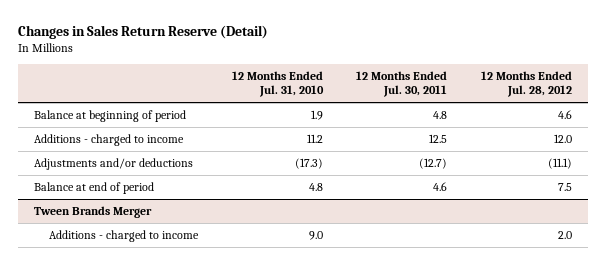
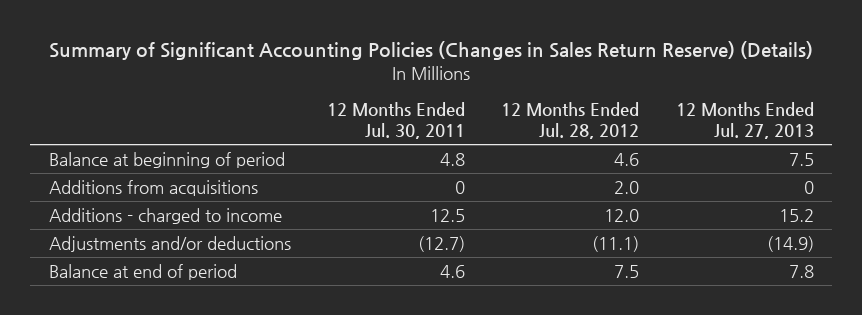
[17,24,268,39] Changes in Sales Return Reserve (Detail) -> [49,41,814,61] Summary of Significant Accounting Policies (Changes in Sales Return Reserve) (Details)
[231,70,324,98] 12 Months Ended Jul. 31, 2010 -> none
none -> [675,102,814,139] 12 Months Ended Jul. 27, 2013
none -> [48,180,258,197] Additions from acquisitions
[34,205,153,218] Tween Brands Merger -> none
[49,229,200,242] Additions - charged to income -> none

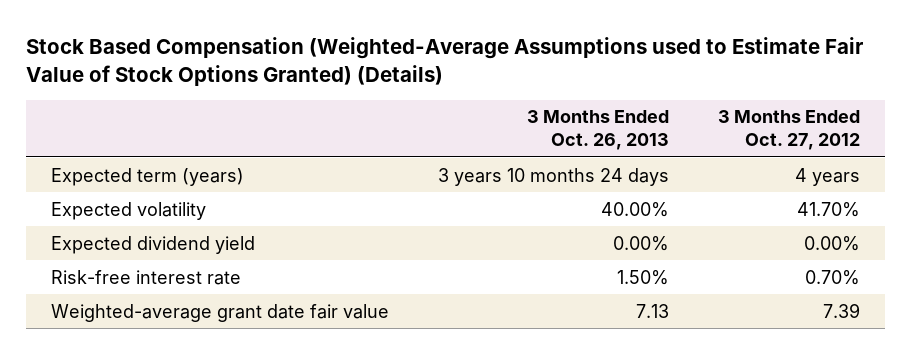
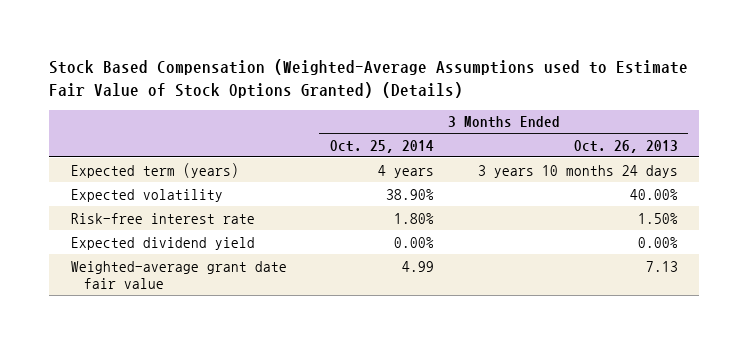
[718,110,861,151] 3 Months Ended Oct. 27, 2012 -> none
none -> [330,139,435,153] Oct. 25, 2014
[50,235,255,254] Expected dividend yield -> [70,236,255,250] Expected dividend yield

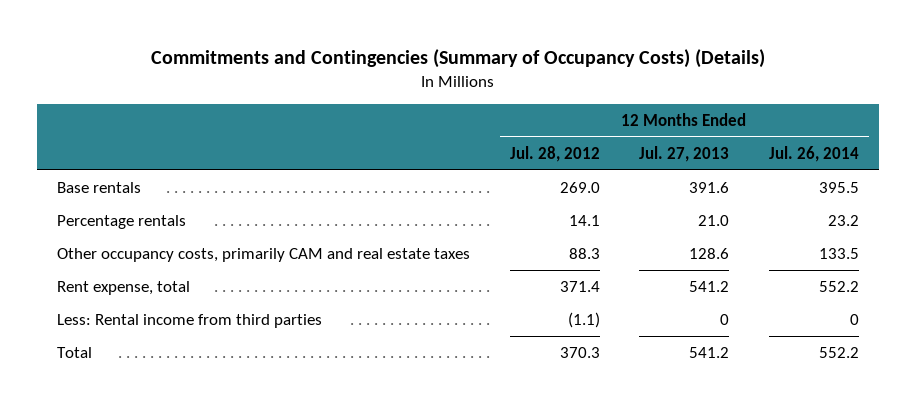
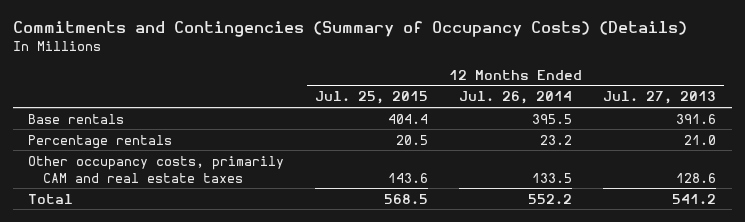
[509,145,600,162] Jul. 28, 2012 -> none
none -> [315,91,429,105] Jul. 25, 2015
[57,280,191,295] Rent expense, total -> none
[57,313,323,328] Less: Rental income from third parties -> none

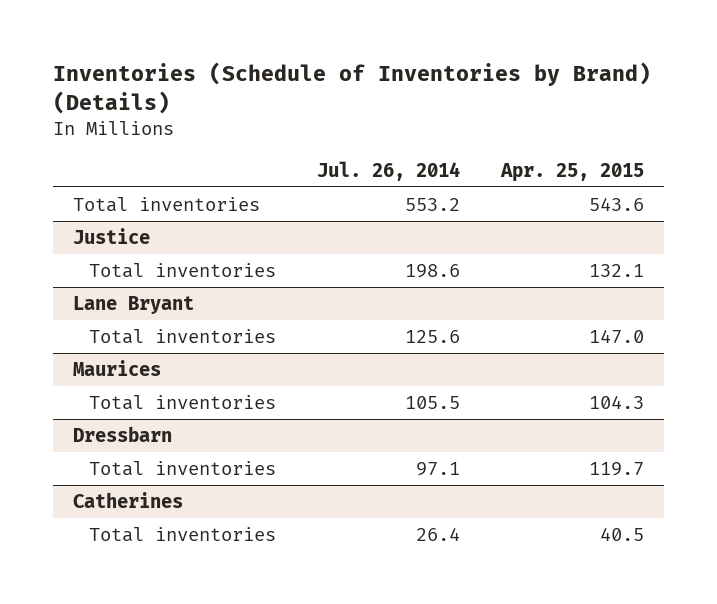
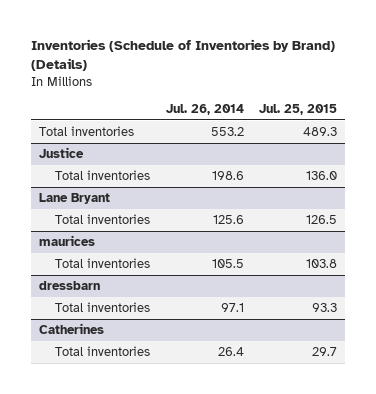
[499,162,644,182] Apr. 25, 2015 -> none
none -> [259,103,338,115] Jul. 25, 2015
[73,360,162,377] Maurices -> [38,234,95,246] maurices
[73,426,173,443] Dressbarn -> [38,280,100,290] dressbarn

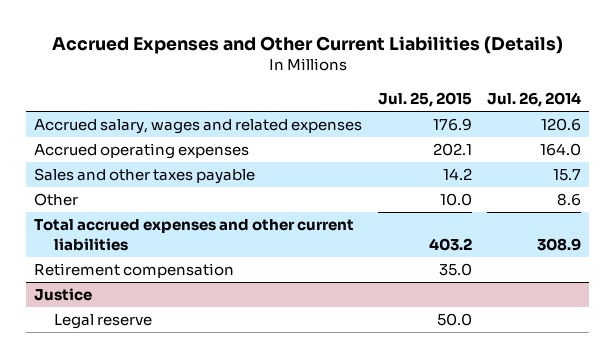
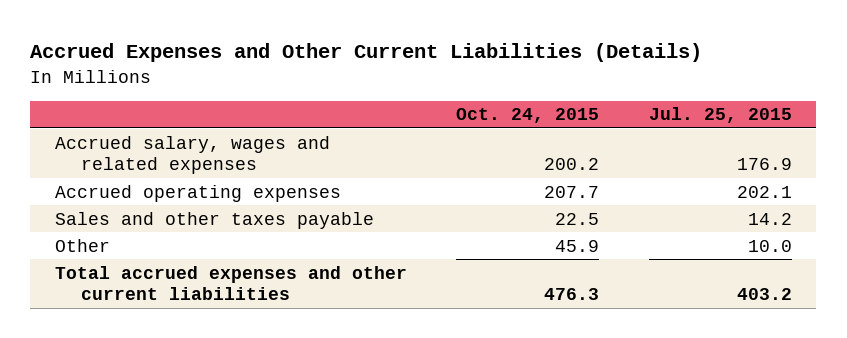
[487,91,582,107] Jul. 26, 2014 -> none
none -> [456,108,600,124] Oct. 24, 2015
[34,263,235,279] Retirement compensation -> none
[34,288,93,302] Justice -> none
[54,314,153,330] Legal reserve -> none

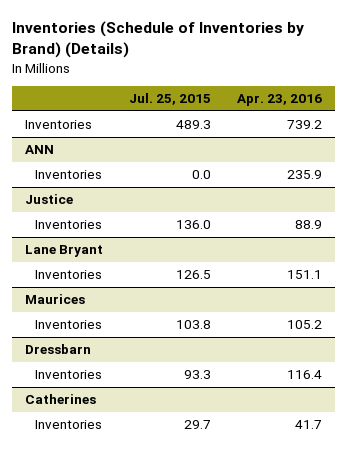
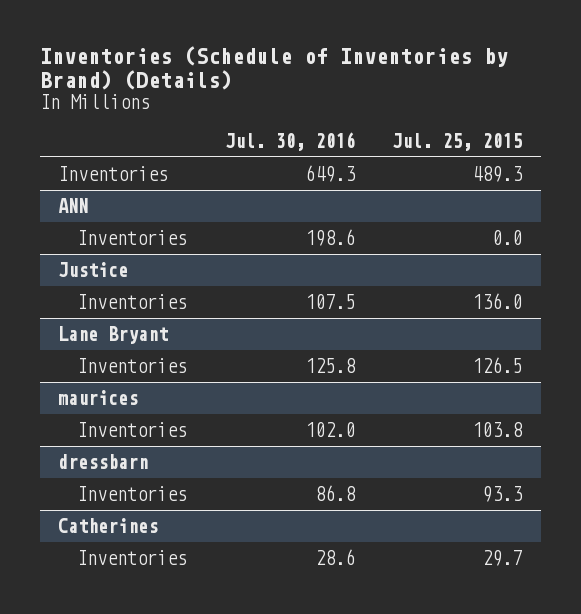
[237,94,323,107] Apr. 23, 2016 -> none
none -> [224,132,355,152] Jul. 30, 2016
[24,294,85,305] Maurices -> [58,390,139,406] maurices
[24,344,91,355] Dressbarn -> [58,454,149,470] dressbarn

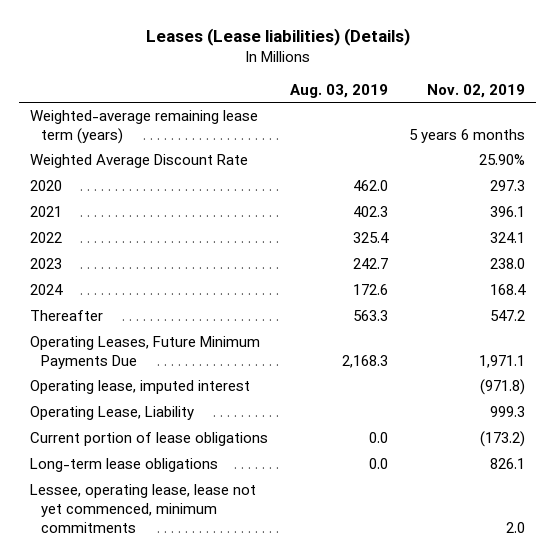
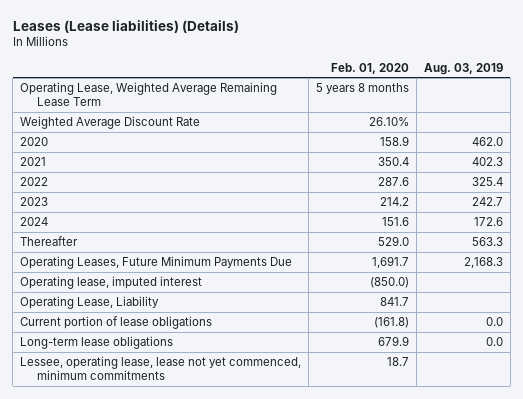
[427,83,526,98] Nov. 02, 2019 -> none
none -> [330,62,409,74] Feb. 01, 2020
[29,110,258,144] Weighted-average remaining lease term (years) -> [20,81,278,107] Operating Lease, Weighted Average Remaining Lease Term

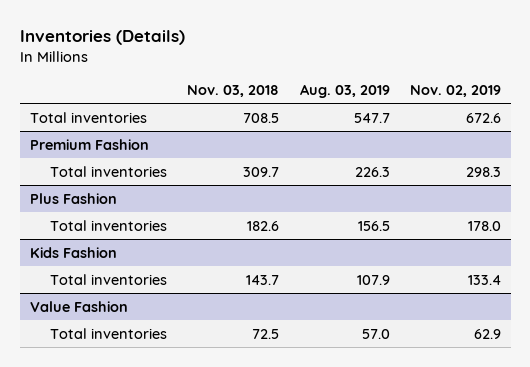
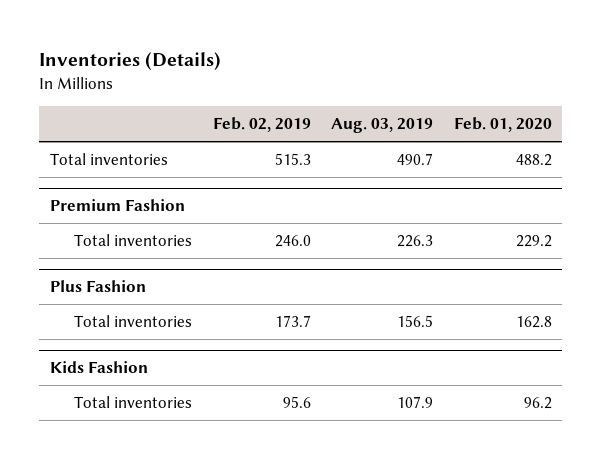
[187,85,280,98] Nov. 03, 2018 -> none
[409,85,501,98] Nov. 02, 2019 -> none
none -> [212,117,311,133] Feb. 02, 2019
none -> [454,117,553,133] Feb. 01, 2020
[353,112,390,123] 547.7 -> [397,153,434,166] 490.7
[29,300,128,312] Value Fashion -> none
[50,327,168,339] Total inventories -> none

